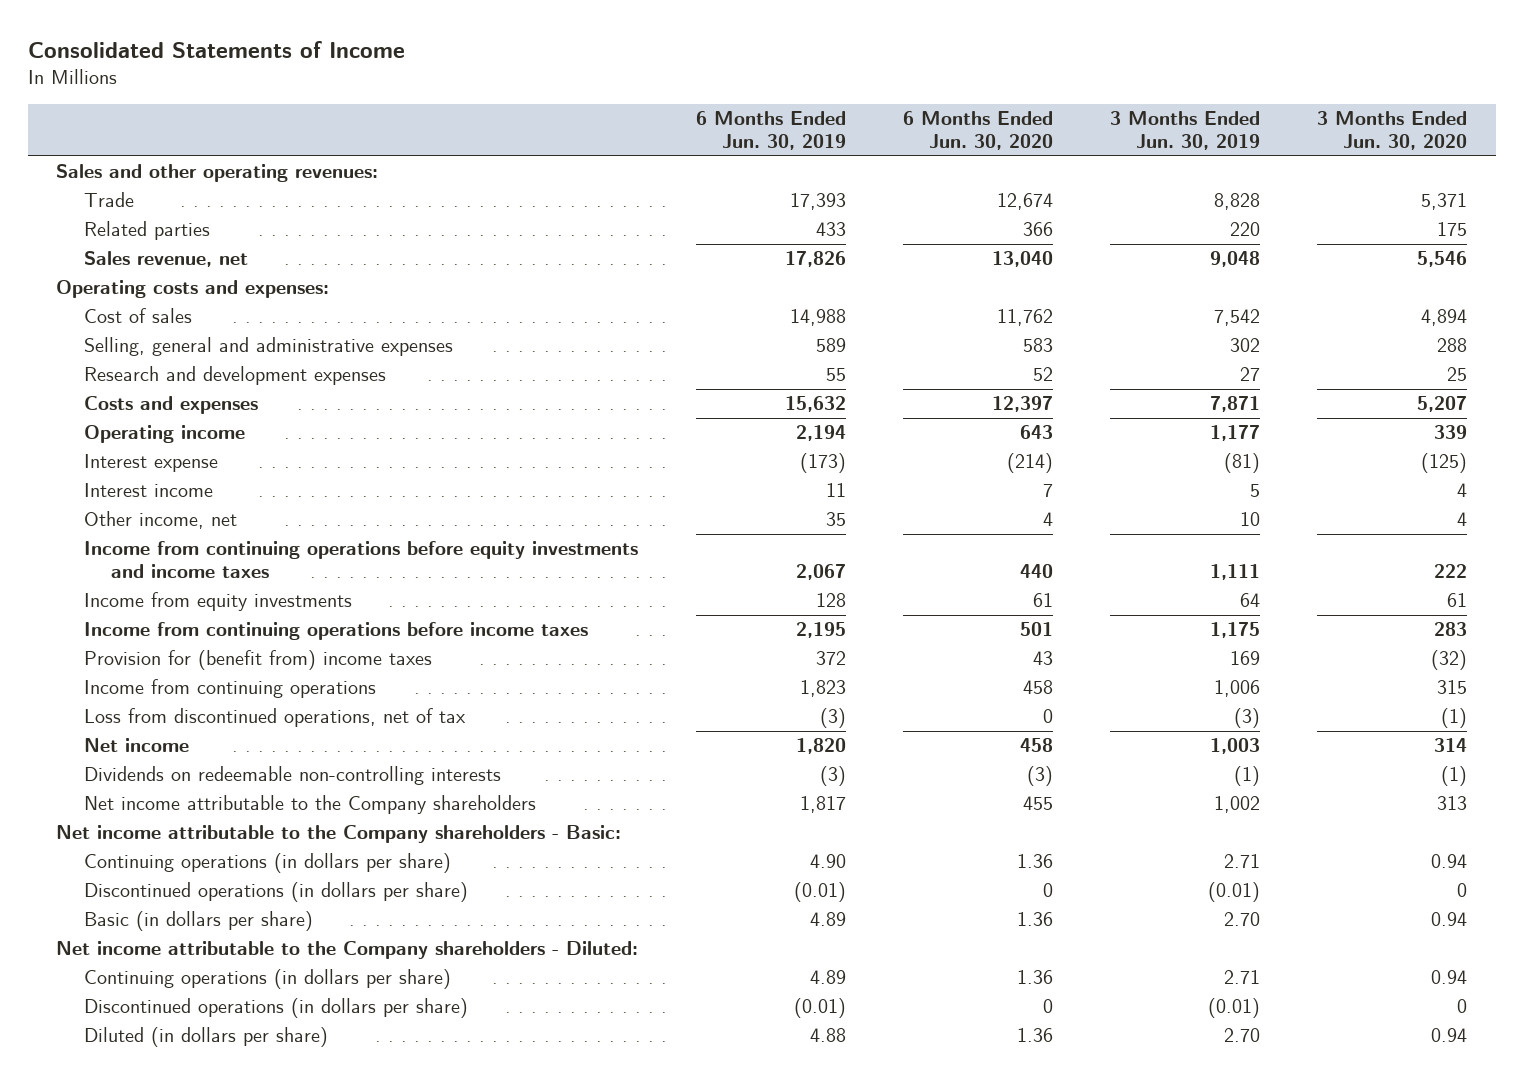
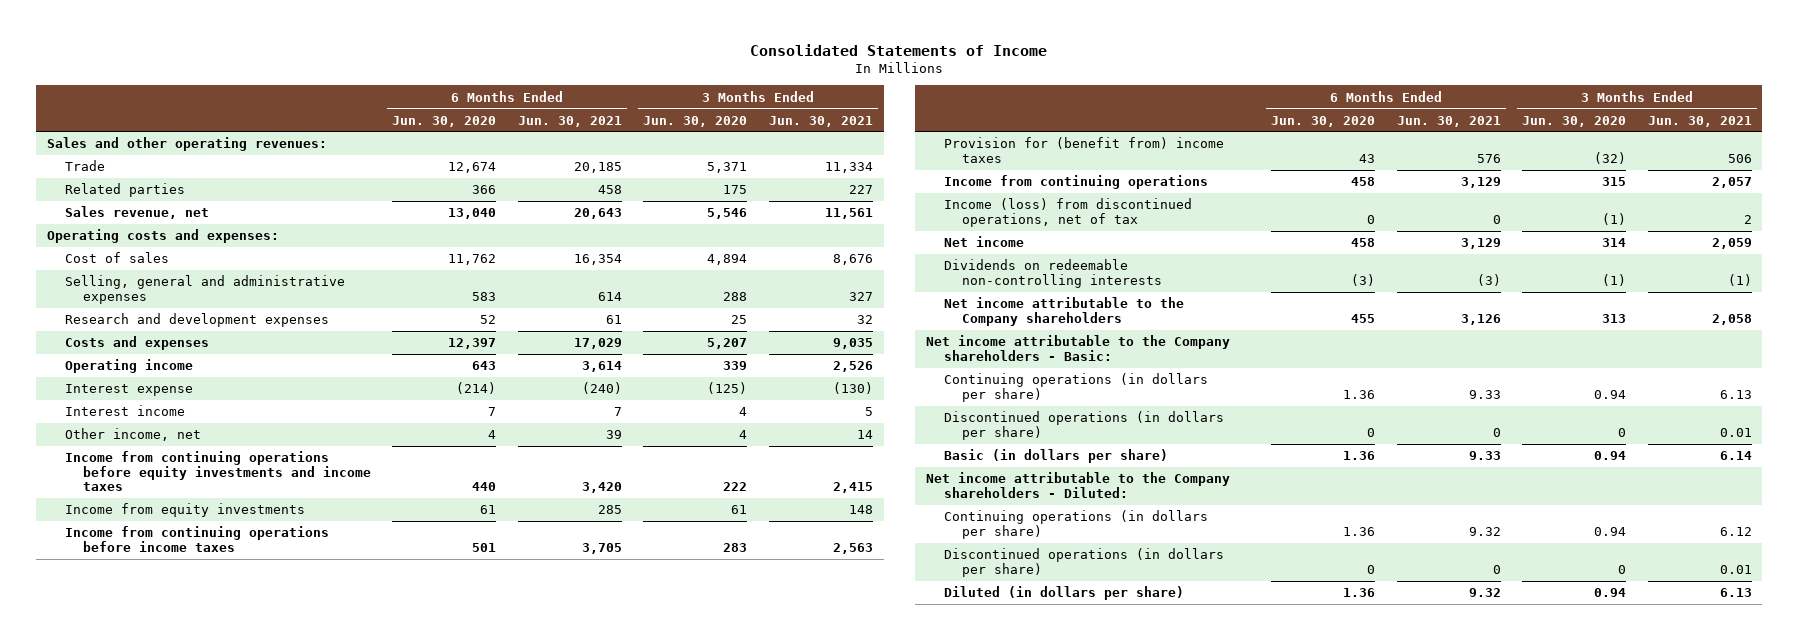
[695,111,846,151] 6 Months Ended Jun. 30, 2019 -> none
[1110,111,1261,151] 3 Months Ended Jun. 30, 2019 -> none
none -> [517,115,622,127] Jun. 30, 2021
none -> [768,115,873,127] Jun. 30, 2021
[83,708,466,728] Loss from discontinued operations, net of tax -> [943,198,1192,227] Income (loss) from discontinued operations, net of tax

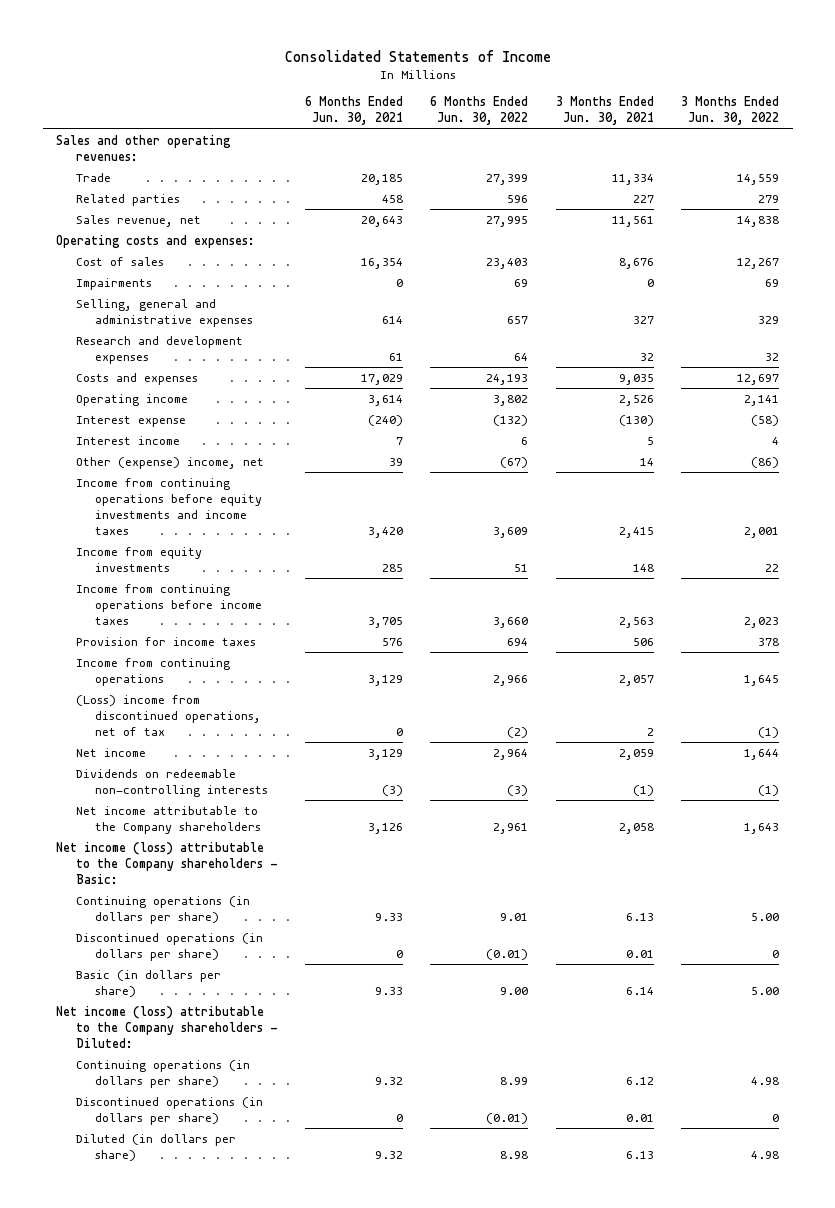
[392,115,497,127] Jun. 30, 2020 -> none
[643,115,748,127] Jun. 30, 2020 -> none
none -> [430,96,529,126] 6 Months Ended Jun. 30, 2022
none -> [680,96,779,126] 3 Months Ended Jun. 30, 2022
none -> [75,278,152,291] Impairments
[64,428,201,442] Other income, net -> [75,457,264,470] Other (expense) income, net
[943,137,1224,163] Provision for (benefit from) income taxes -> [75,637,256,647] Provision for income taxes
[943,198,1192,227] Income (loss) from discontinued operations, net of tax -> [75,695,261,736] (Loss) income from discontinued operations, net of tax
[925,335,1230,361] Net income attributable to the Company shareholders - Basic: -> [56,842,278,884] Net income (loss) attributable to the Company shareholders - Basic:
[925,472,1230,498] Net income attributable to the Company shareholders - Diluted: -> [56,1006,278,1048] Net income (loss) attributable to the Company shareholders - Diluted:

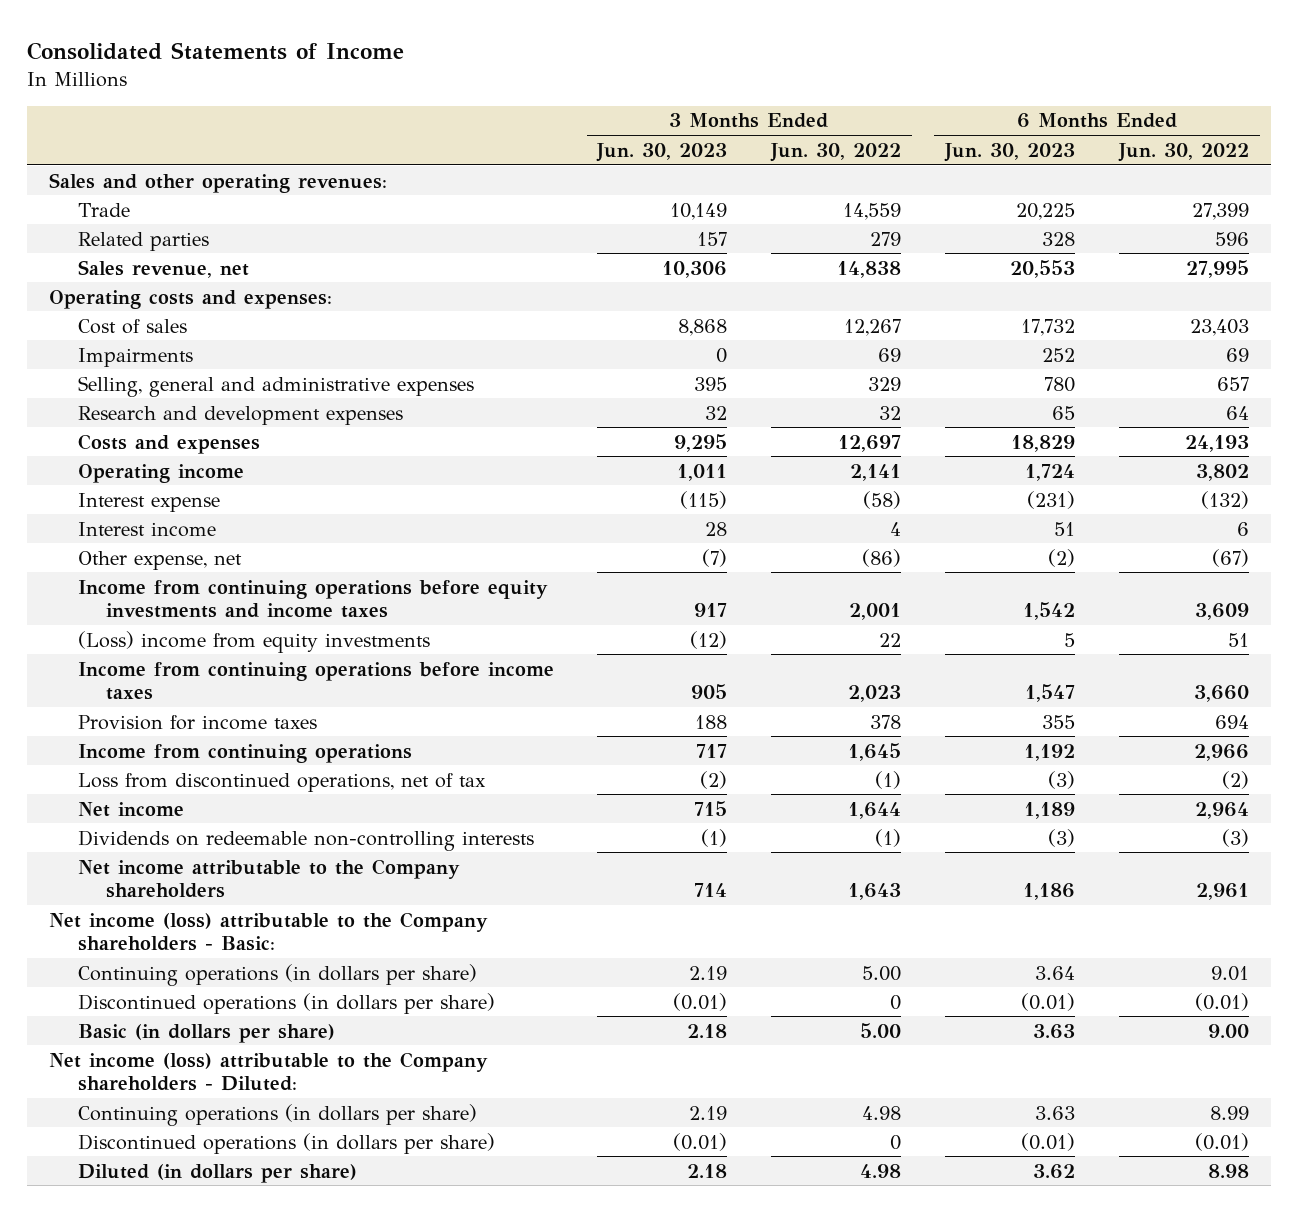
[304,96,403,126] 6 Months Ended Jun. 30, 2021 -> none
[555,96,654,126] 3 Months Ended Jun. 30, 2021 -> none
none -> [596,142,728,162] Jun. 30, 2023
none -> [944,142,1076,162] Jun. 30, 2023
[75,457,264,470] Other (expense) income, net -> [77,550,242,570] Other expense, net
[75,547,202,572] Income from equity investments -> [77,630,430,653] (Loss) income from equity investments
[75,695,261,736] (Loss) income from discontinued operations, net of tax -> [77,772,486,792] Loss from discontinued operations, net of tax

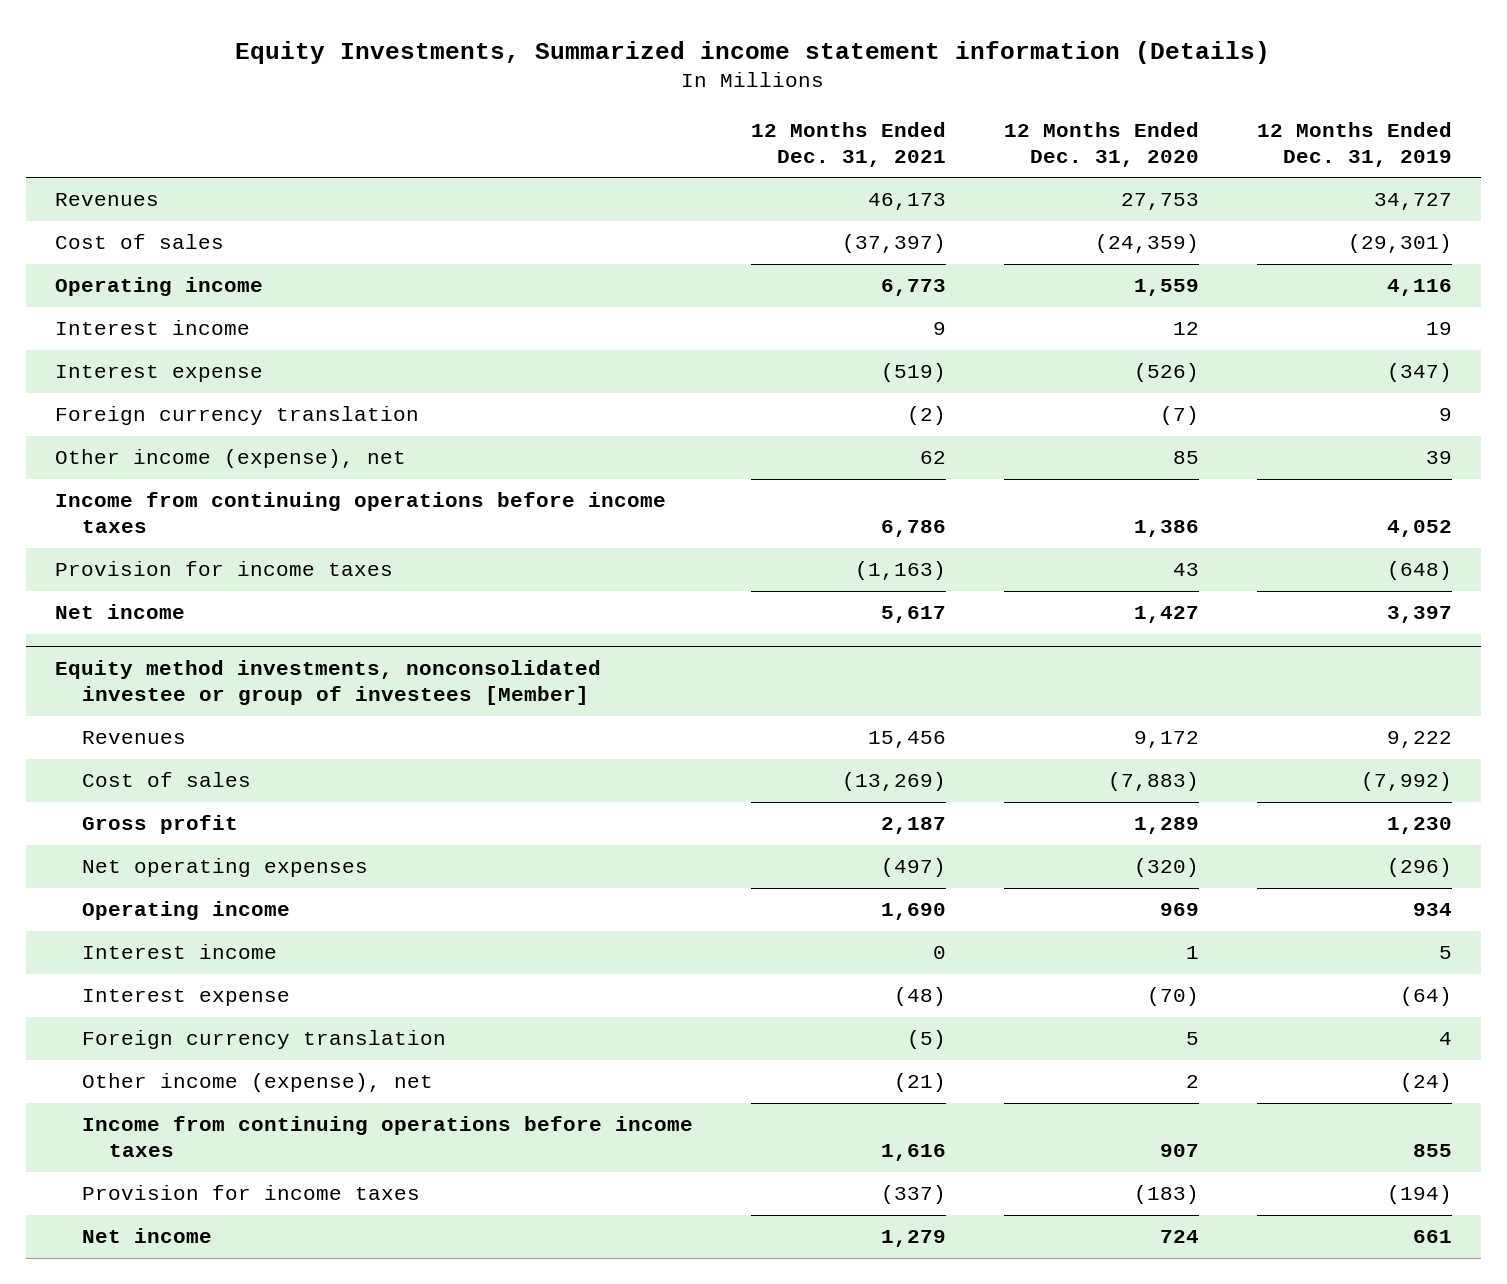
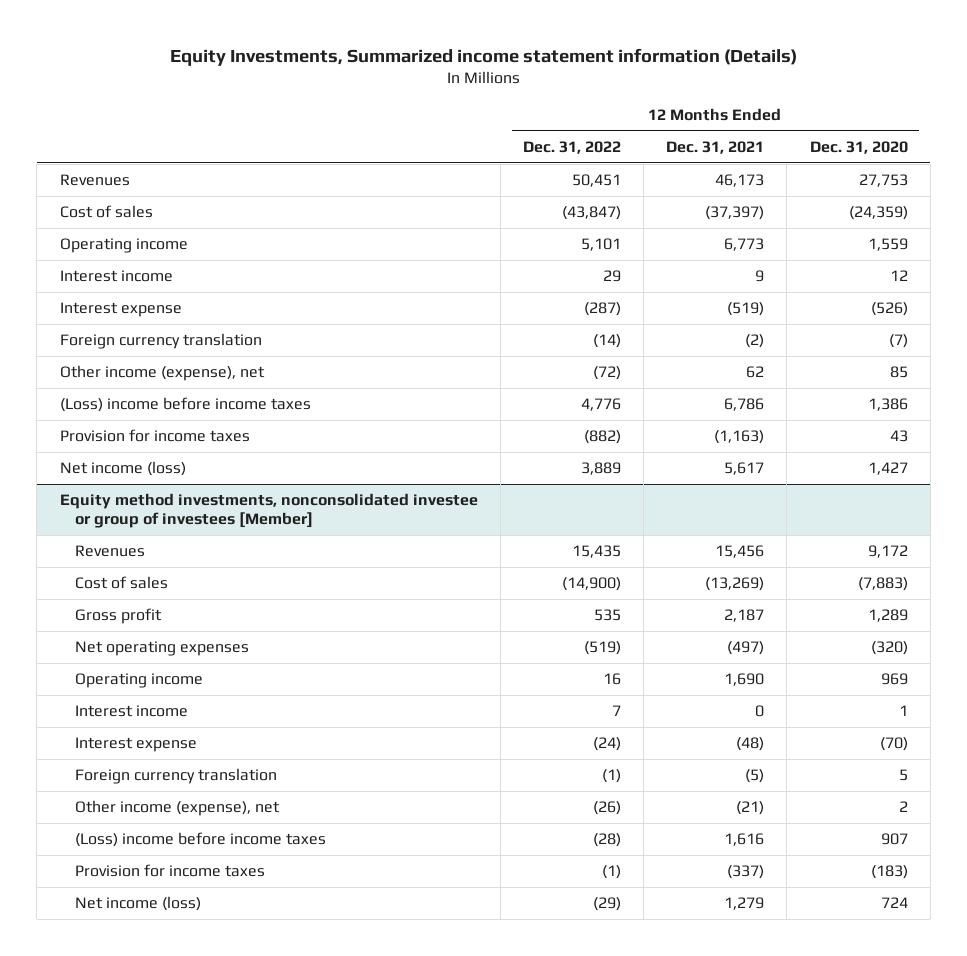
[1256,121,1452,167] 12 Months Ended Dec. 31, 2019 -> none
none -> [522,140,621,154] Dec. 31, 2022
[54,492,666,534] Income from continuing operations before income taxes -> [59,397,311,413] (Loss) income before income taxes
[54,604,185,620] Net income -> [59,461,186,477] Net income (loss)
[82,1116,694,1158] Income from continuing operations before income taxes -> [74,832,326,848] (Loss) income before income taxes
[82,1228,213,1244] Net income -> [74,896,201,912] Net income (loss)

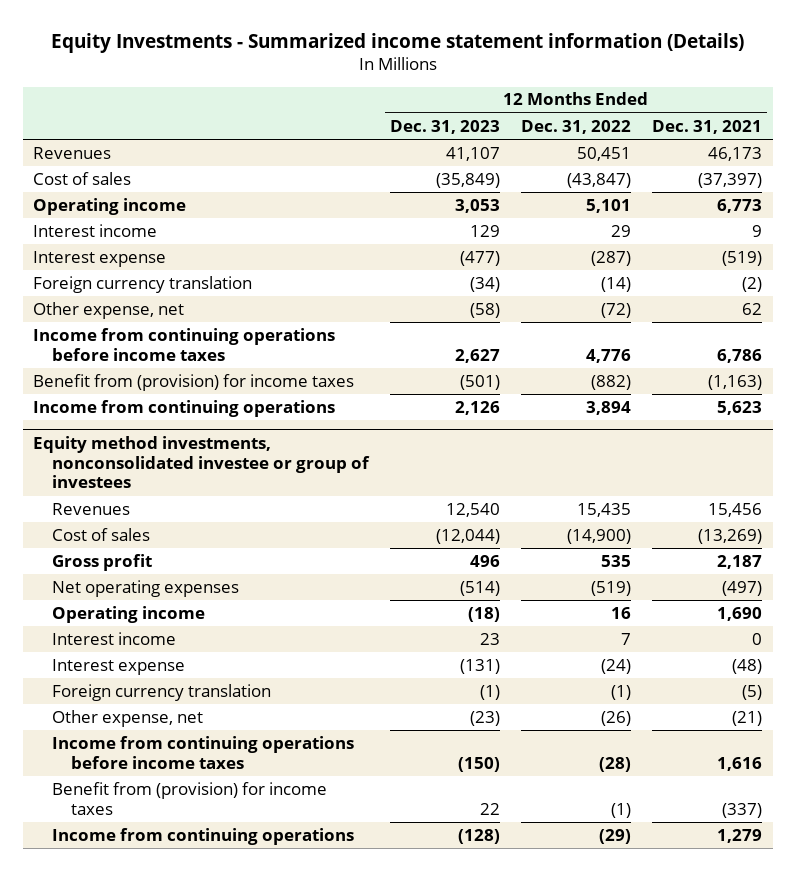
[169,47,797,66] Equity Investments, Summarized income statement information (Details) -> [50,33,744,54] Equity Investments - Summarized income statement information (Details)
[809,140,908,154] Dec. 31, 2020 -> none
none -> [390,119,501,134] Dec. 31, 2023
[59,461,186,477] Net income (loss) -> none
[59,365,265,382] Other income (expense), net -> [33,301,185,319] Other expense, net
[59,397,311,413] (Loss) income before income taxes -> [33,327,336,361] Income from continuing operations before income taxes
[59,429,250,443] Provision for income taxes -> [33,373,355,391] Benefit from (provision) for income taxes
none -> [33,399,336,417] Income from continuing operations
[59,493,478,529] Equity method investments, nonconsolidated investee or group of investees [Member] -> [33,435,371,489] Equity method investments, nonconsolidated investee or group of investees
[74,800,280,817] Other income (expense), net -> [52,709,204,727] Other expense, net
[74,832,326,848] (Loss) income before income taxes -> [52,735,355,769] Income from continuing operations before income taxes
[74,864,265,878] Provision for income taxes -> [52,781,328,815] Benefit from (provision) for income taxes
[74,896,201,912] Net income (loss) -> [52,827,355,845] Income from continuing operations

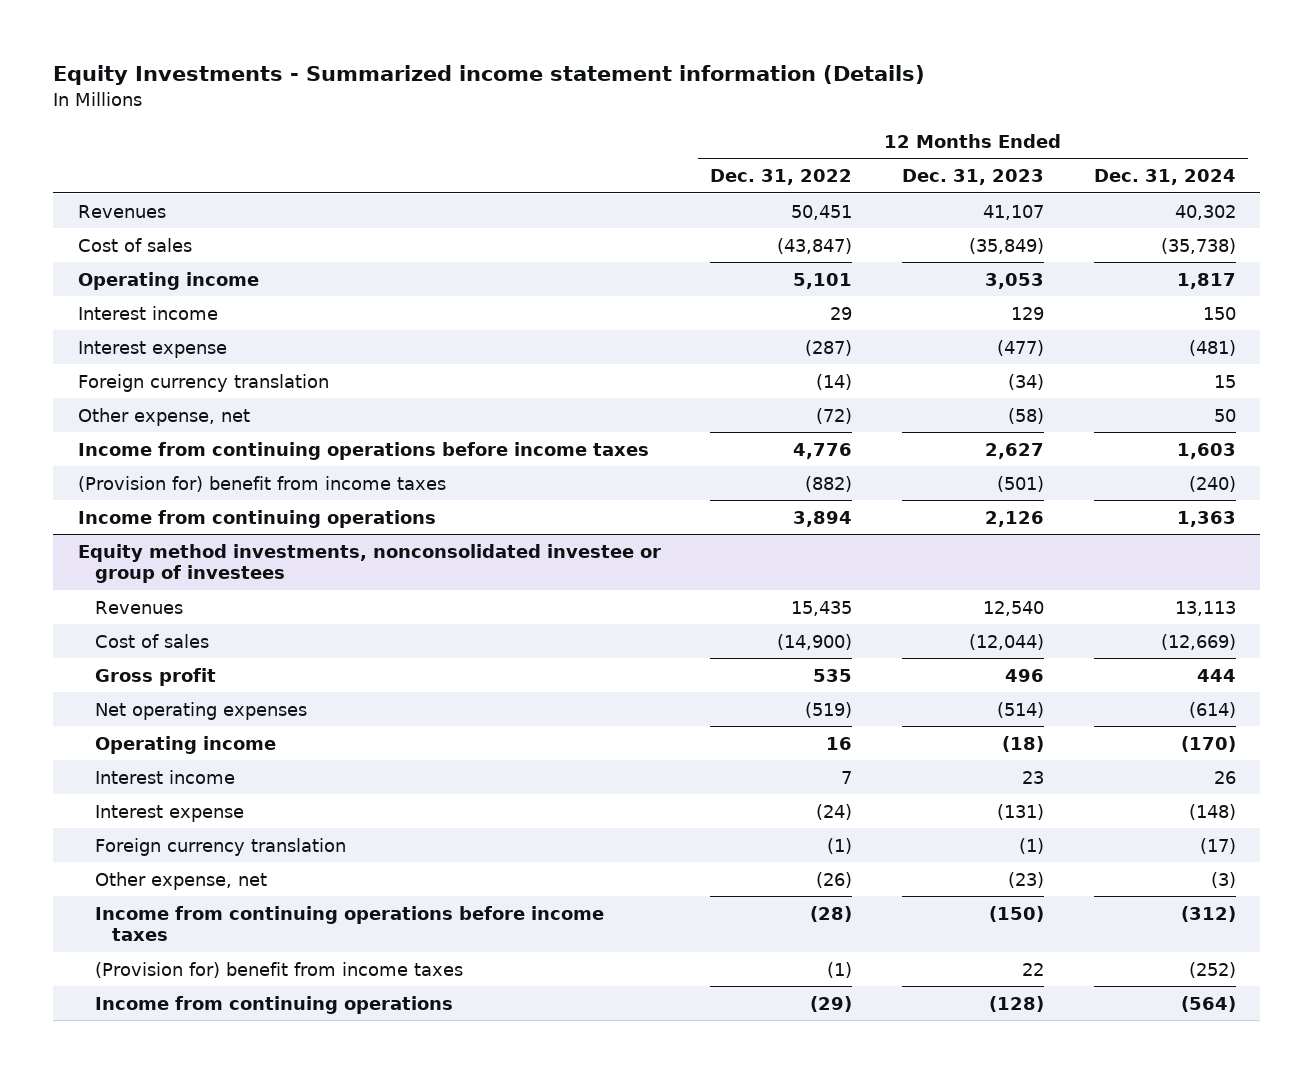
[652,119,763,134] Dec. 31, 2021 -> none
none -> [1093,169,1236,186] Dec. 31, 2024
[33,373,355,391] Benefit from (provision) for income taxes -> [77,475,446,492] (Provision for) benefit from income taxes
[52,781,328,815] Benefit from (provision) for income taxes -> [94,961,463,978] (Provision for) benefit from income taxes

